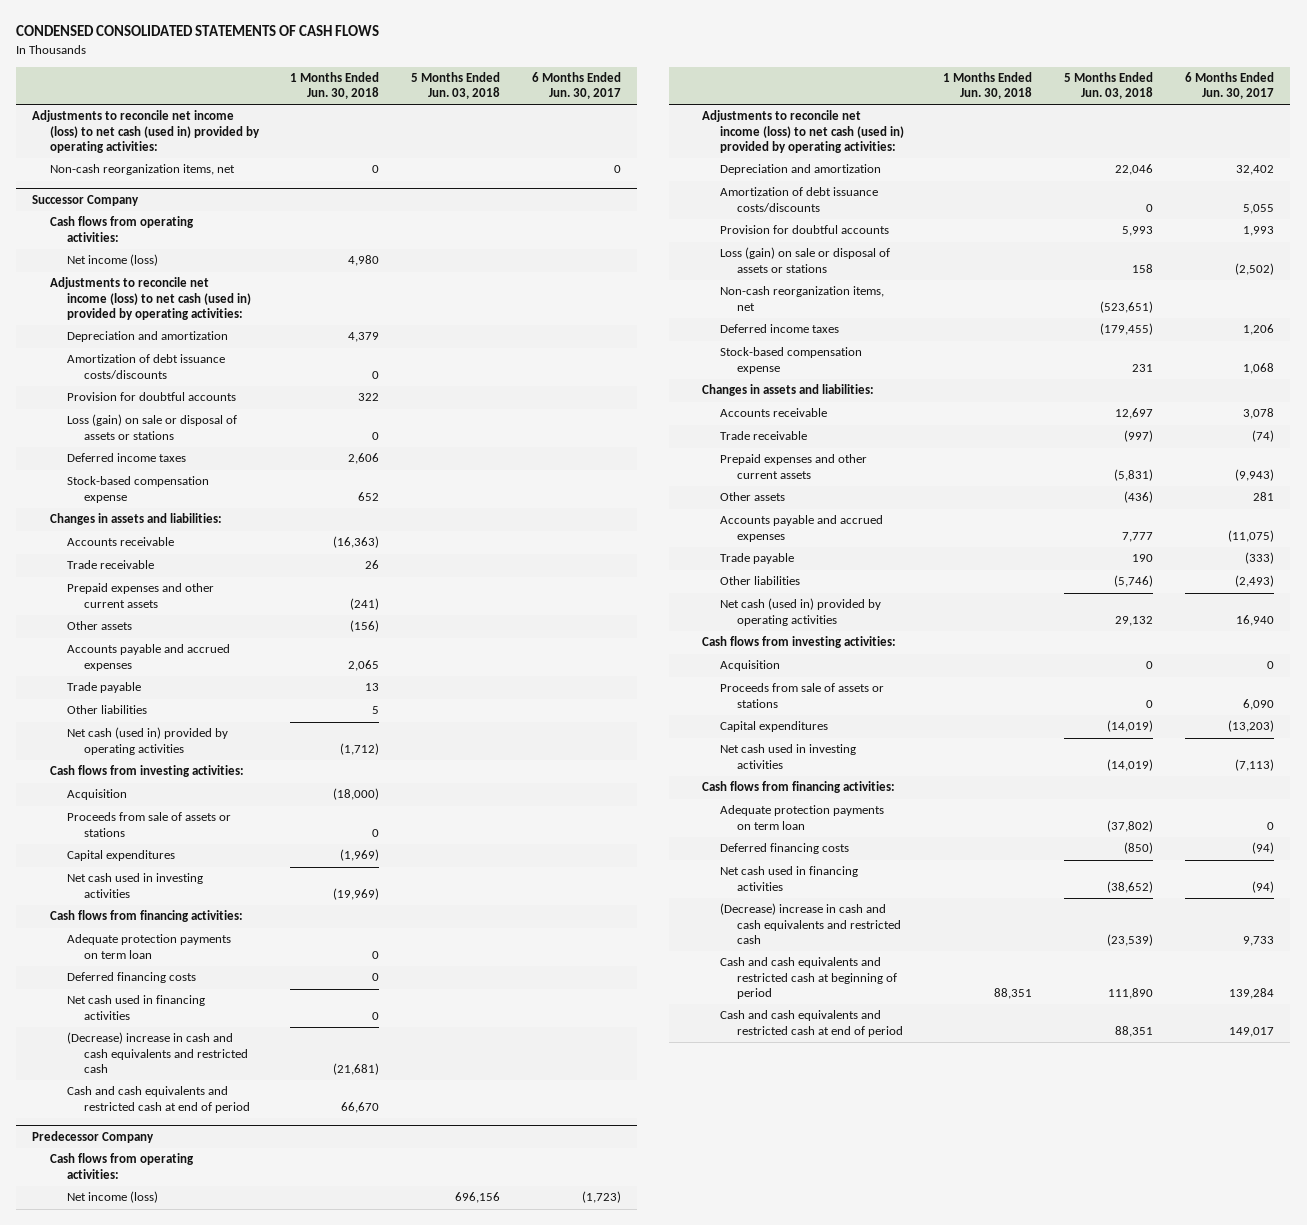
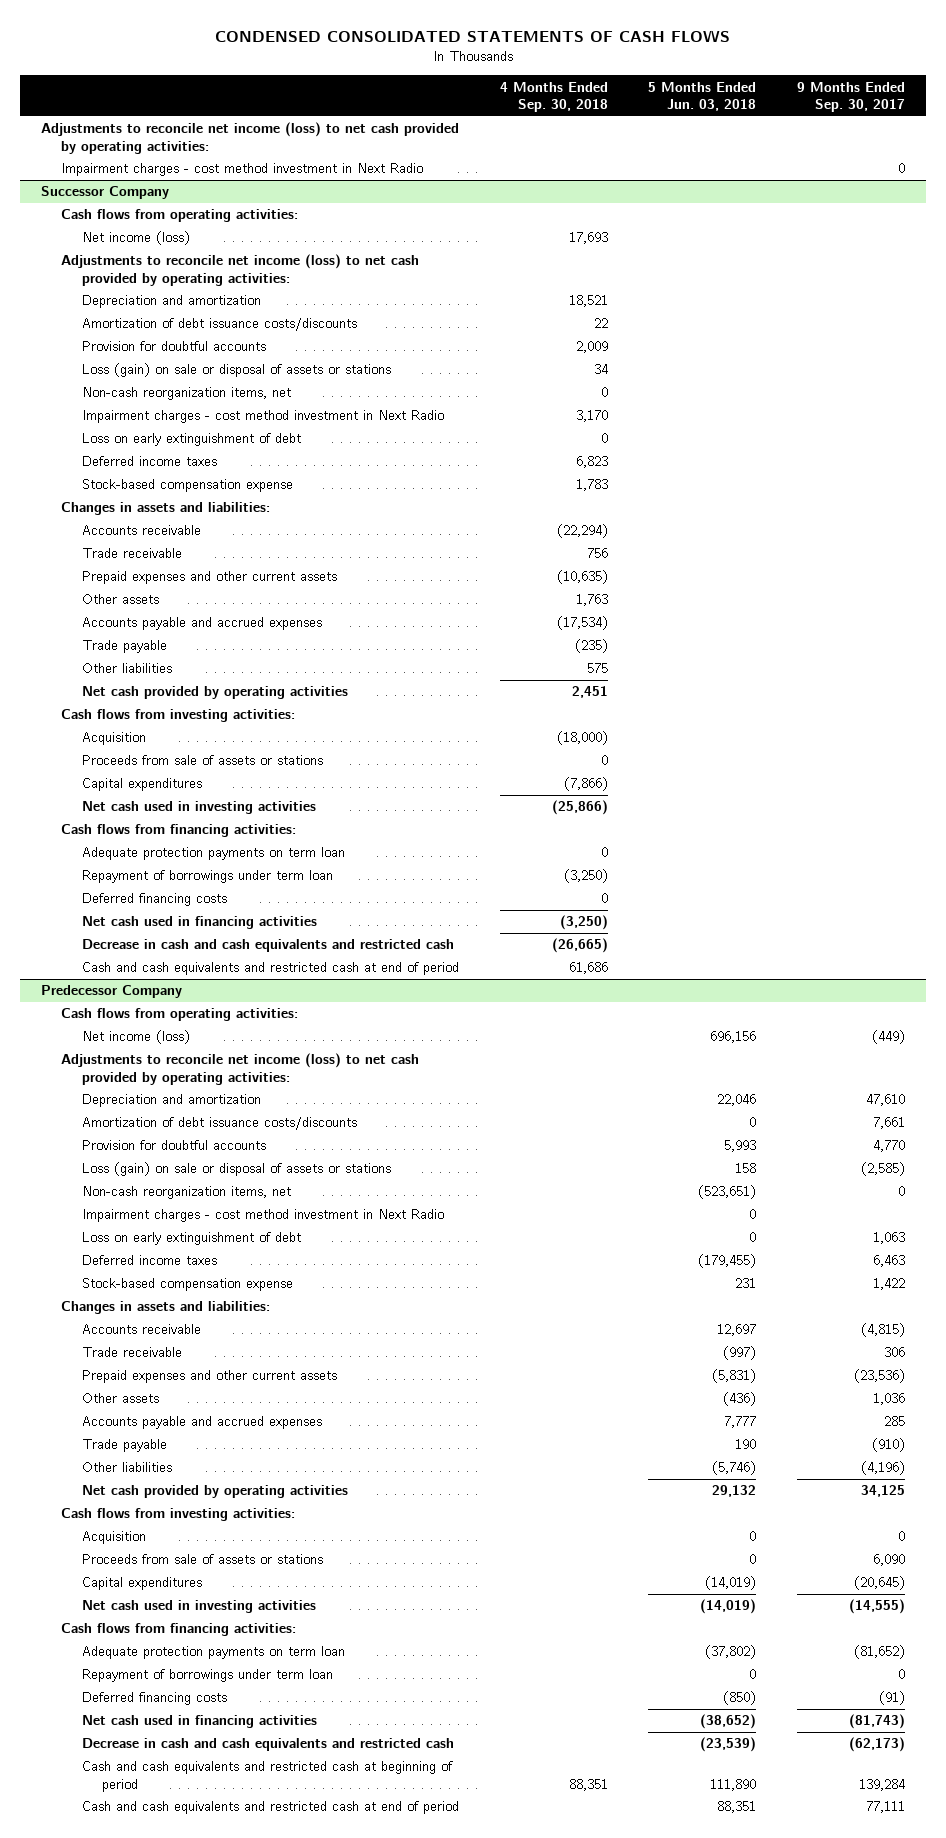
[290,72,380,100] 1 Months Ended Jun. 30, 2018 -> none
[532,72,622,100] 6 Months Ended Jun. 30, 2017 -> none
none -> [499,81,608,112] 4 Months Ended Sep. 30, 2018
none -> [797,81,906,112] 9 Months Ended Sep. 30, 2017
[49,164,235,176] Non-cash reorganization items, net -> none
[32,110,260,153] Adjustments to reconcile net income (loss) to net cash (used in) provided by operating activities: -> [40,122,459,154] Adjustments to reconcile net income (loss) to net cash provided by operating activities:
none -> [61,163,424,177] Impairment charges - cost method investment in Next Radio
[49,277,251,320] Adjustments to reconcile net income (loss) to net cash (used in) provided by operating activities: -> [61,254,420,286] Adjustments to reconcile net income (loss) to net cash provided by operating activities:
none -> [81,387,291,401] Non-cash reorganization items, net
none -> [81,410,444,424] Impairment charges - cost method investment in Next Radio
none -> [81,433,301,447] Loss on early extinguishment of debt
[66,727,228,755] Net cash (used in) provided by operating activities -> [81,686,348,700] Net cash provided by operating activities
none -> [81,870,333,884] Repayment of borrowings under term loan
[66,1032,248,1073] (Decrease) increase in cash and cash equivalents and restricted cash -> [81,939,454,953] Decrease in cash and cash equivalents and restricted cash
[702,110,904,153] Adjustments to reconcile net income (loss) to net cash (used in) provided by operating activities: -> [61,1053,420,1085] Adjustments to reconcile net income (loss) to net cash provided by operating activities:
none -> [81,1209,444,1223] Impairment charges - cost method investment in Next Radio
none -> [81,1232,301,1246] Loss on early extinguishment of debt
[719,598,881,626] Net cash (used in) provided by operating activities -> [81,1485,348,1499] Net cash provided by operating activities
none -> [81,1669,333,1683] Repayment of borrowings under term loan
[719,903,901,944] (Decrease) increase in cash and cash equivalents and restricted cash -> [81,1738,454,1752] Decrease in cash and cash equivalents and restricted cash

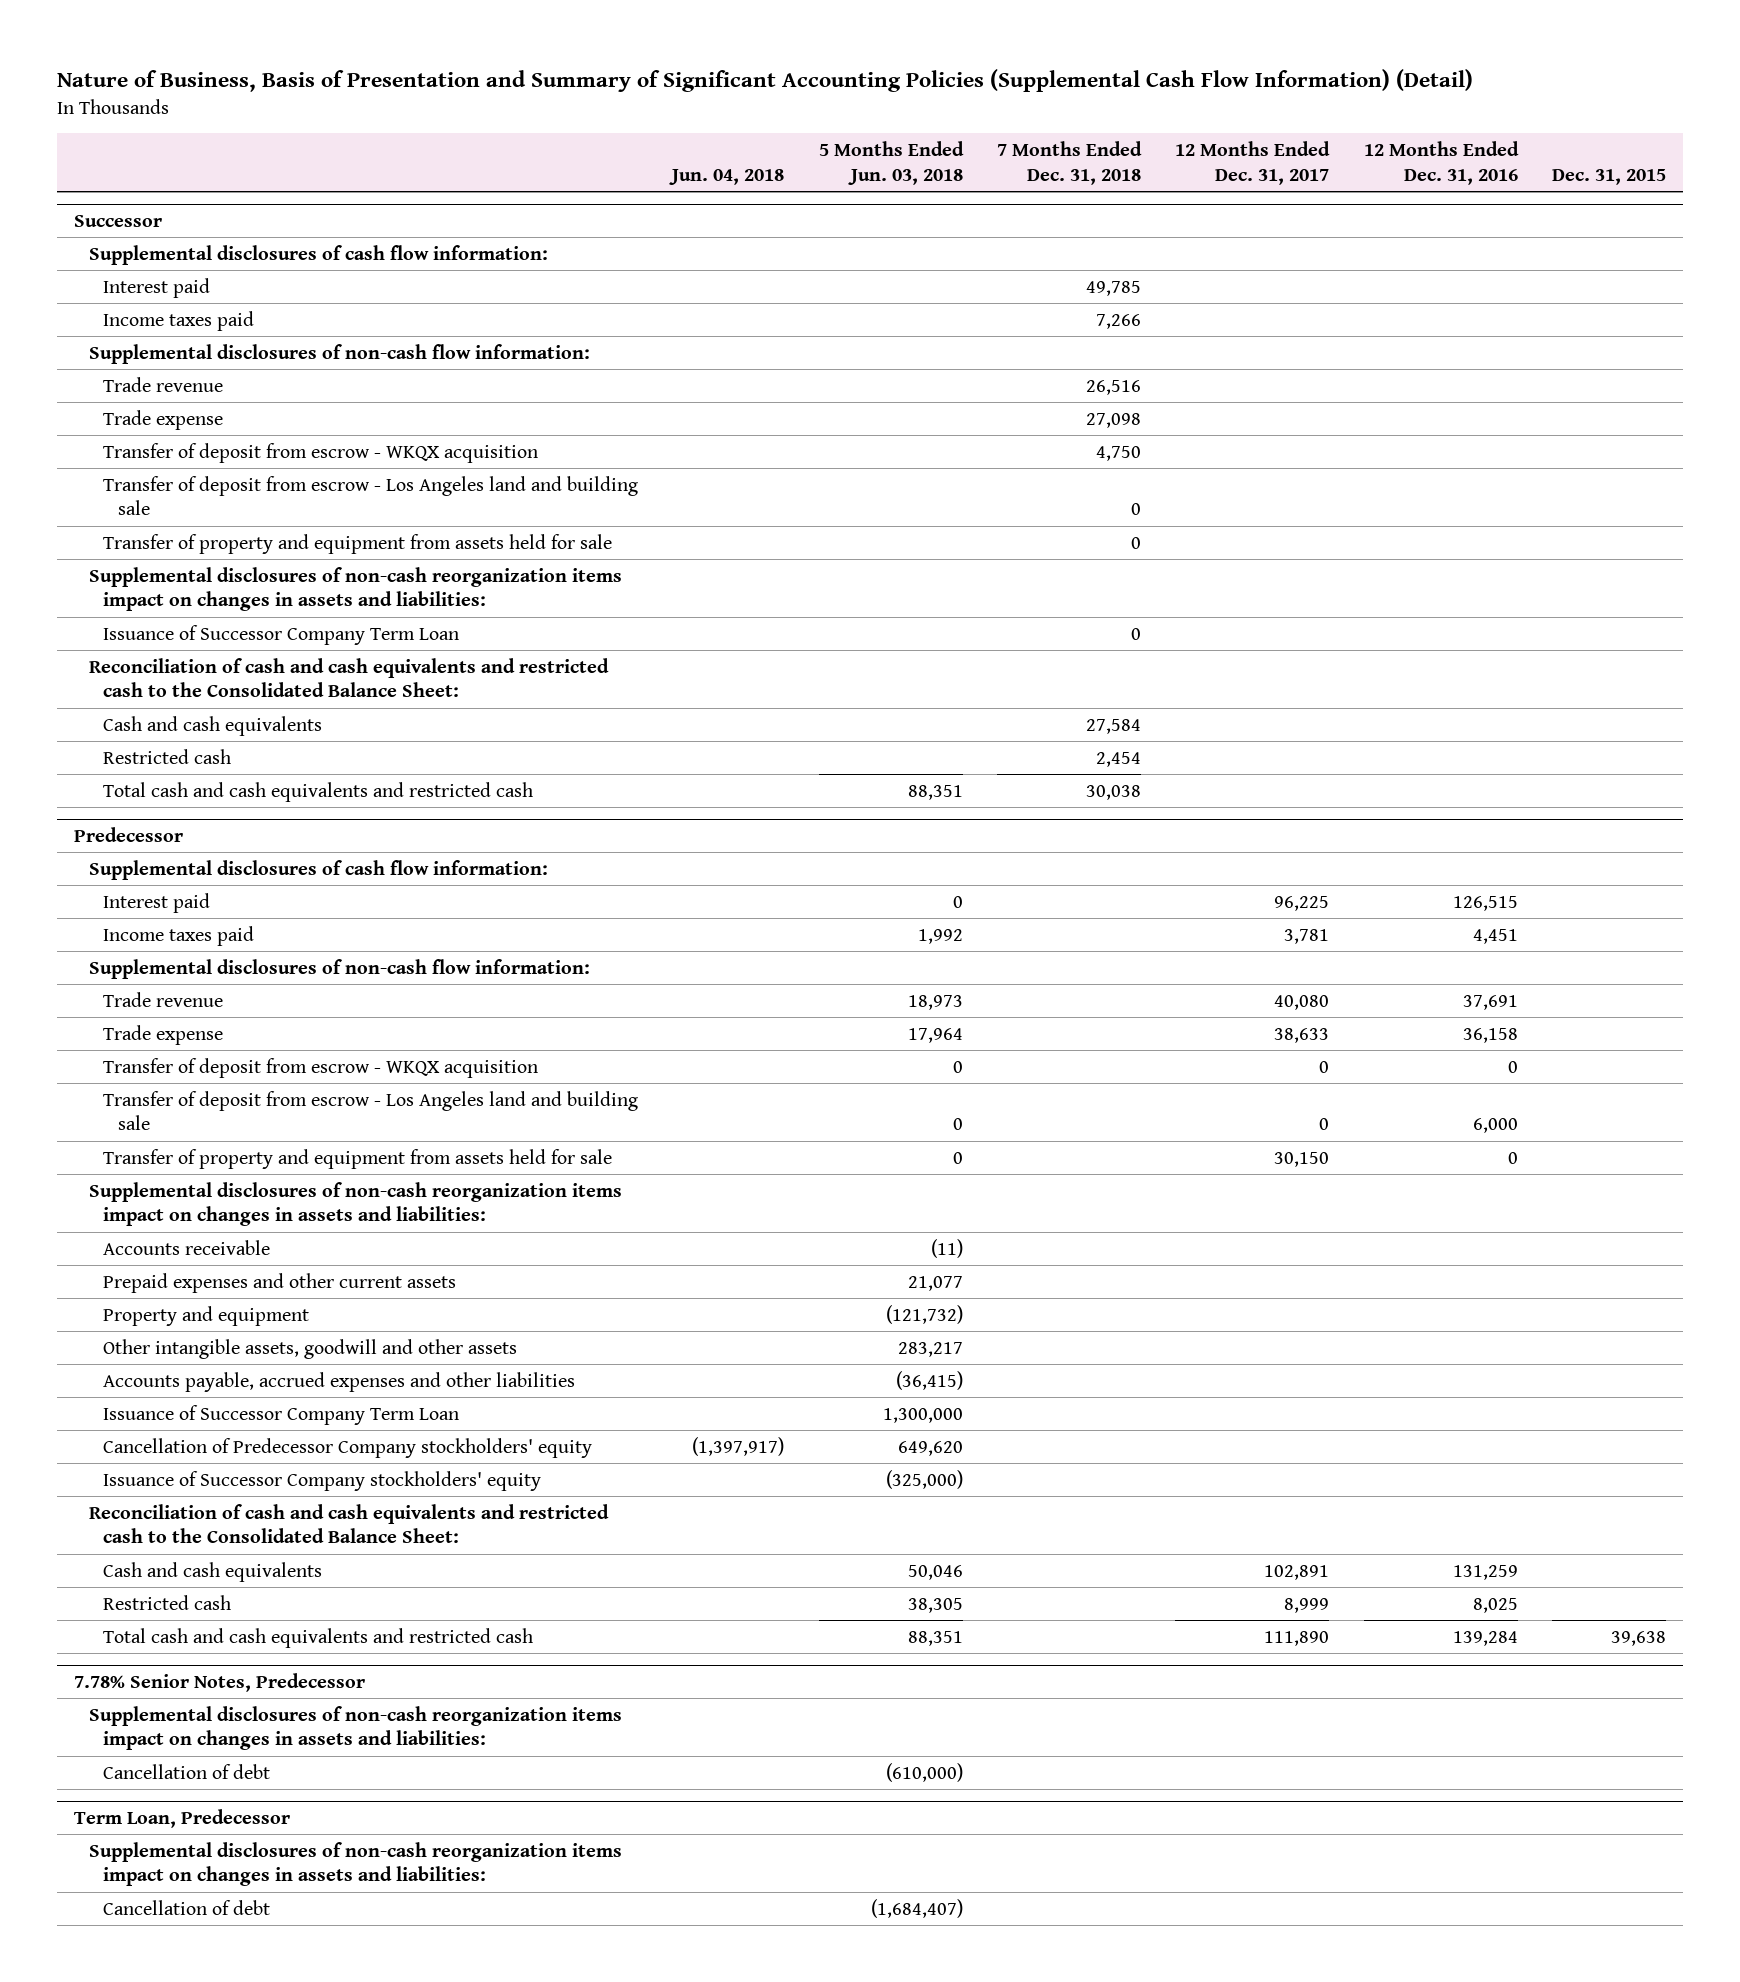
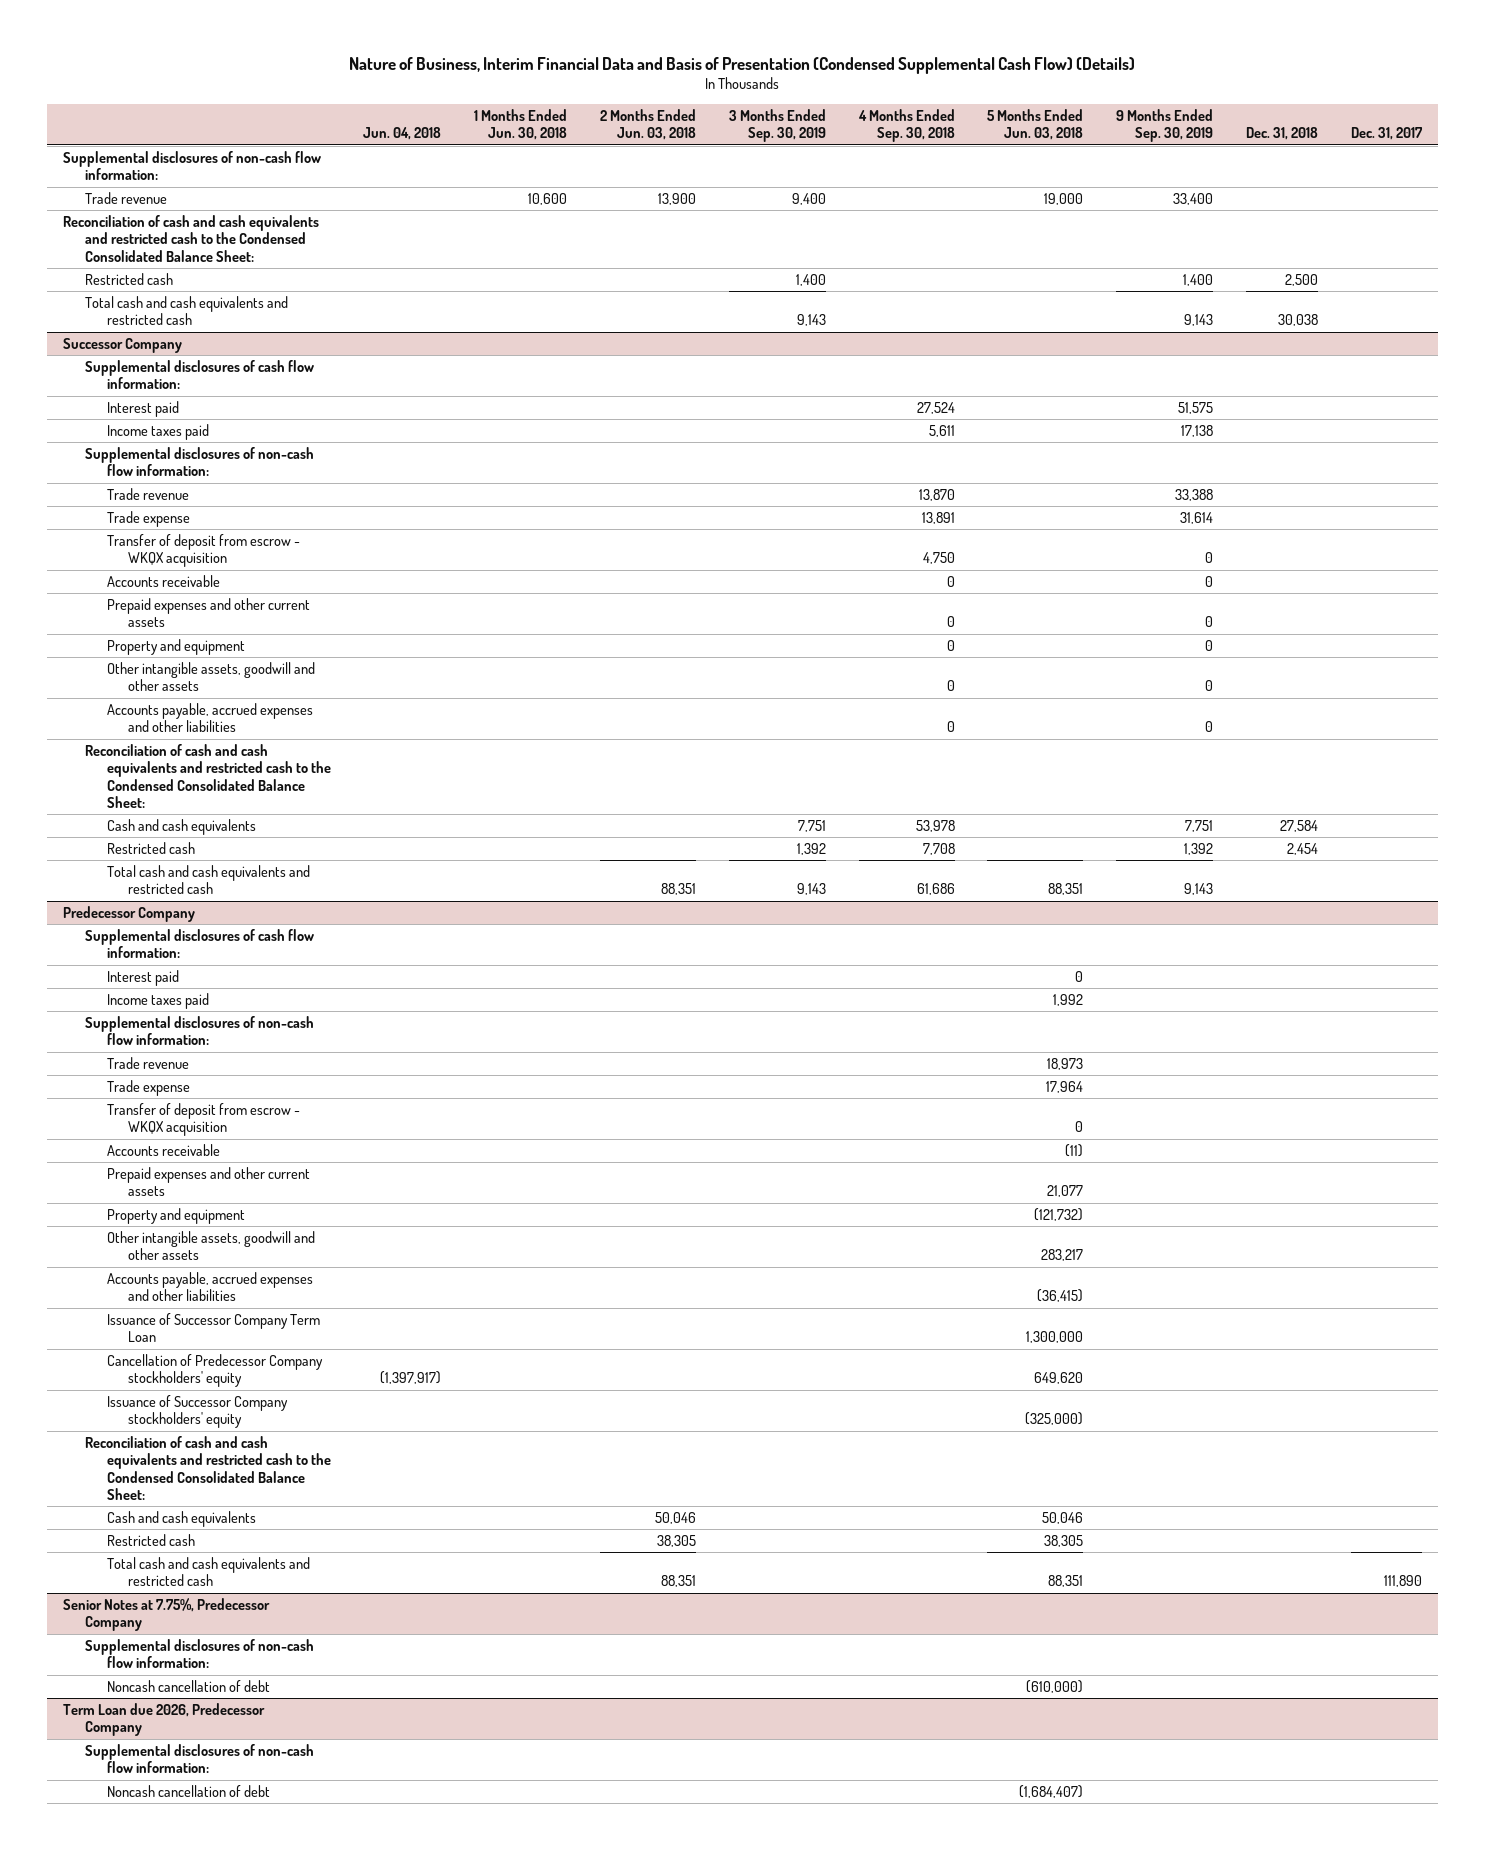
[56,69,1473,93] Nature of Business, Basis of Presentation and Summary of Significant Accounting Policies (Supplemental Cash Flow Information) (Detail) -> [349,56,1136,74] Nature of Business, Interim Financial Data and Basis of Presentation (Condensed Supplemental Cash Flow) (Details)
[997,140,1143,185] 7 Months Ended Dec. 31, 2018 -> none
[1175,140,1331,185] 12 Months Ended Dec. 31, 2017 -> none
[1363,140,1519,185] 12 Months Ended Dec. 31, 2016 -> none
[1552,168,1667,185] Dec. 31, 2015 -> none
none -> [474,109,568,141] 1 Months Ended Jun. 30, 2018
none -> [599,109,696,141] 2 Months Ended Jun. 03, 2018
none -> [728,109,826,143] 3 Months Ended Sep. 30, 2019
none -> [857,109,955,143] 4 Months Ended Sep. 30, 2018
none -> [1116,109,1214,143] 9 Months Ended Sep. 30, 2019
none -> [1245,127,1318,141] Dec. 31, 2018
none -> [1350,127,1423,141] Dec. 31, 2017
none -> [63,151,322,181] Supplemental disclosures of non-cash flow information:
none -> [84,192,167,205] Trade revenue
none -> [63,215,320,262] Reconciliation of cash and cash equivalents and restricted cash to the Condensed Consolidated Balance Sheet:
none -> [84,273,173,286] Restricted cash
none -> [84,296,288,326] Total cash and cash equivalents and restricted cash
[74,214,163,227] Successor -> [63,338,183,354] Successor Company
[103,475,639,516] Transfer of deposit from escrow - Los Angeles land and building sale -> none
[103,533,613,554] Transfer of property and equipment from assets held for sale -> none
[88,566,622,612] Supplemental disclosures of non-cash reorganization items impact on changes in assets and liabilities: -> none
[103,624,460,645] Issuance of Successor Company Term Loan -> none
none -> [106,575,220,588] Accounts receivable
none -> [106,598,310,628] Prepaid expenses and other current assets
none -> [106,639,245,656] Property and equipment
none -> [106,662,315,692] Other intangible assets, goodwill and other assets
none -> [106,703,313,733] Accounts payable, accrued expenses and other liabilities
[88,657,609,698] Reconciliation of cash and cash equivalents and restricted cash to the Consolidated Balance Sheet: -> [84,744,331,808] Reconciliation of cash and cash equivalents and restricted cash to the Condensed Consolidated Balance Sheet:
[74,826,184,842] Predecessor -> [63,906,196,923] Predecessor Company
[103,1090,639,1131] Transfer of deposit from escrow - Los Angeles land and building sale -> none
[103,1148,613,1169] Transfer of property and equipment from assets held for sale -> none
[88,1181,622,1227] Supplemental disclosures of non-cash reorganization items impact on changes in assets and liabilities: -> none
[88,1503,609,1544] Reconciliation of cash and cash equivalents and restricted cash to the Consolidated Balance Sheet: -> [84,1436,331,1500] Reconciliation of cash and cash equivalents and restricted cash to the Condensed Consolidated Balance Sheet:
[88,1705,622,1751] Supplemental disclosures of non-cash reorganization items impact on changes in assets and liabilities: -> none
[88,1841,622,1887] Supplemental disclosures of non-cash reorganization items impact on changes in assets and liabilities: -> none
[74,1672,366,1692] 7.78% Senior Notes, Predecessor -> [63,1598,271,1632] Senior Notes at 7.75%, Predecessor Company
none -> [84,1639,314,1669] Supplemental disclosures of non-cash flow information:
[103,1763,271,1779] Cancellation of debt -> [106,1680,270,1693] Noncash cancellation of debt
[74,1808,291,1828] Term Loan, Predecessor -> [63,1703,266,1737] Term Loan due 2026, Predecessor Company
none -> [84,1744,314,1774] Supplemental disclosures of non-cash flow information:
[103,1899,271,1915] Cancellation of debt -> [106,1785,270,1798] Noncash cancellation of debt

